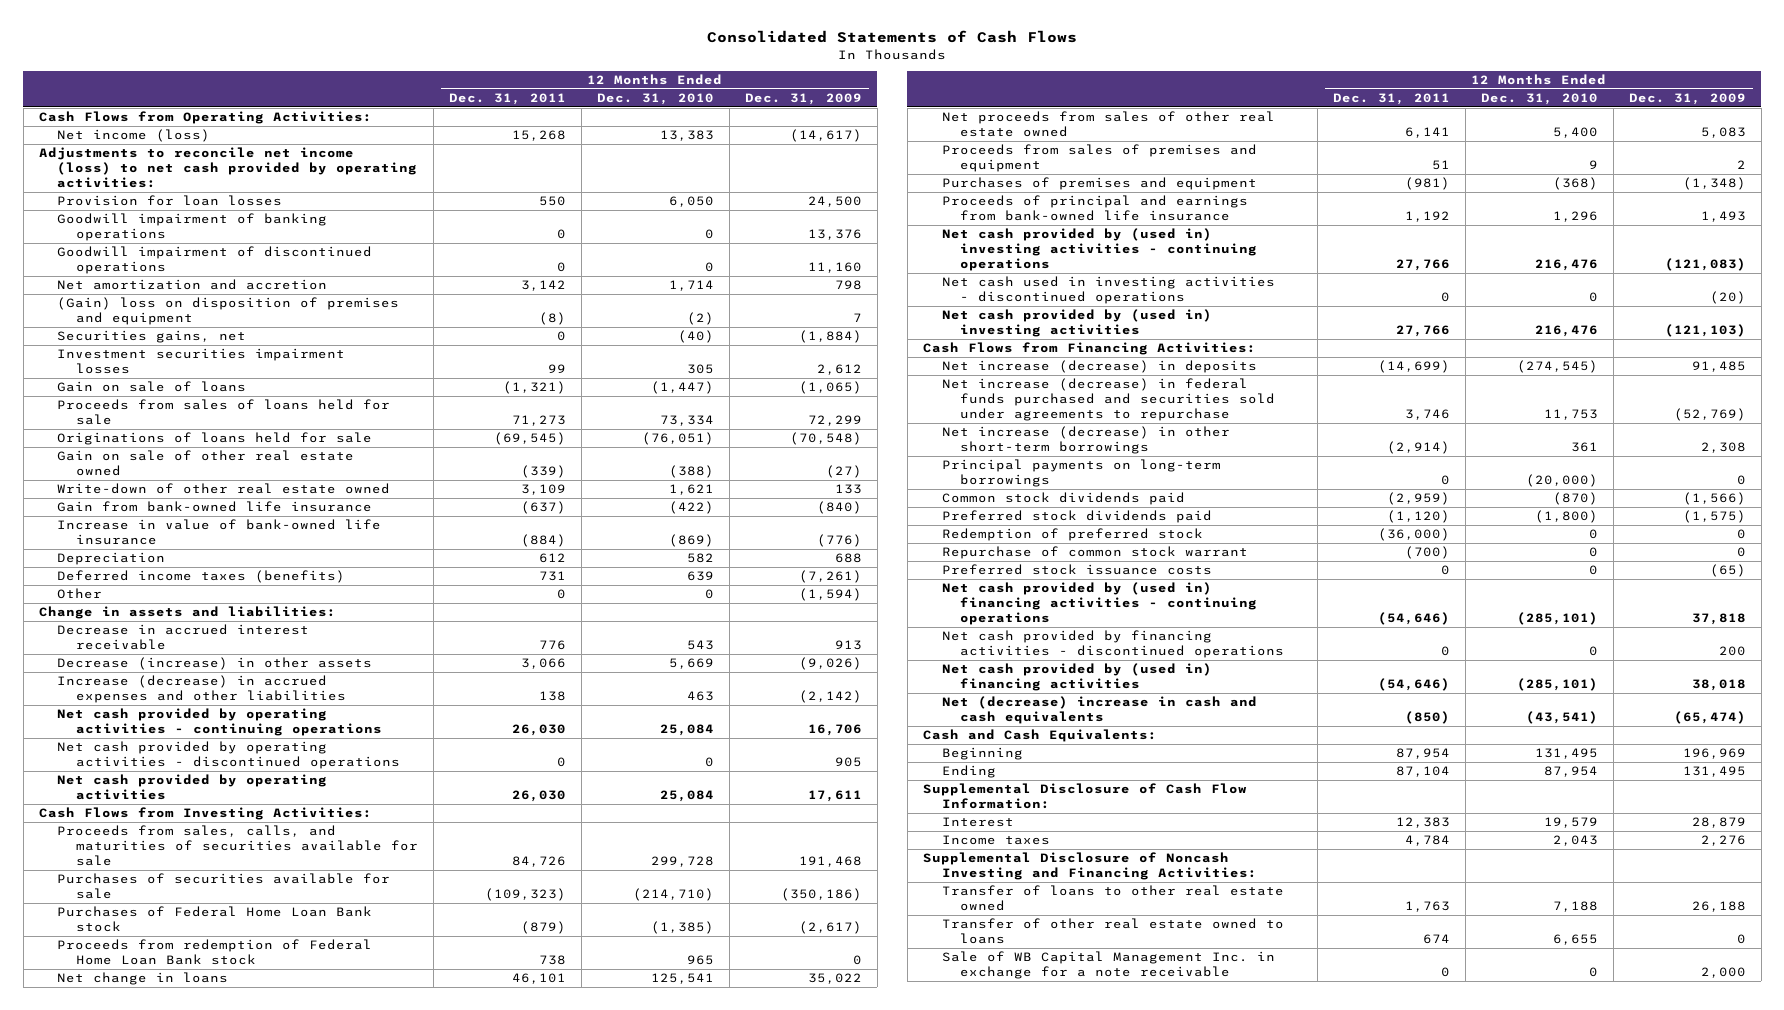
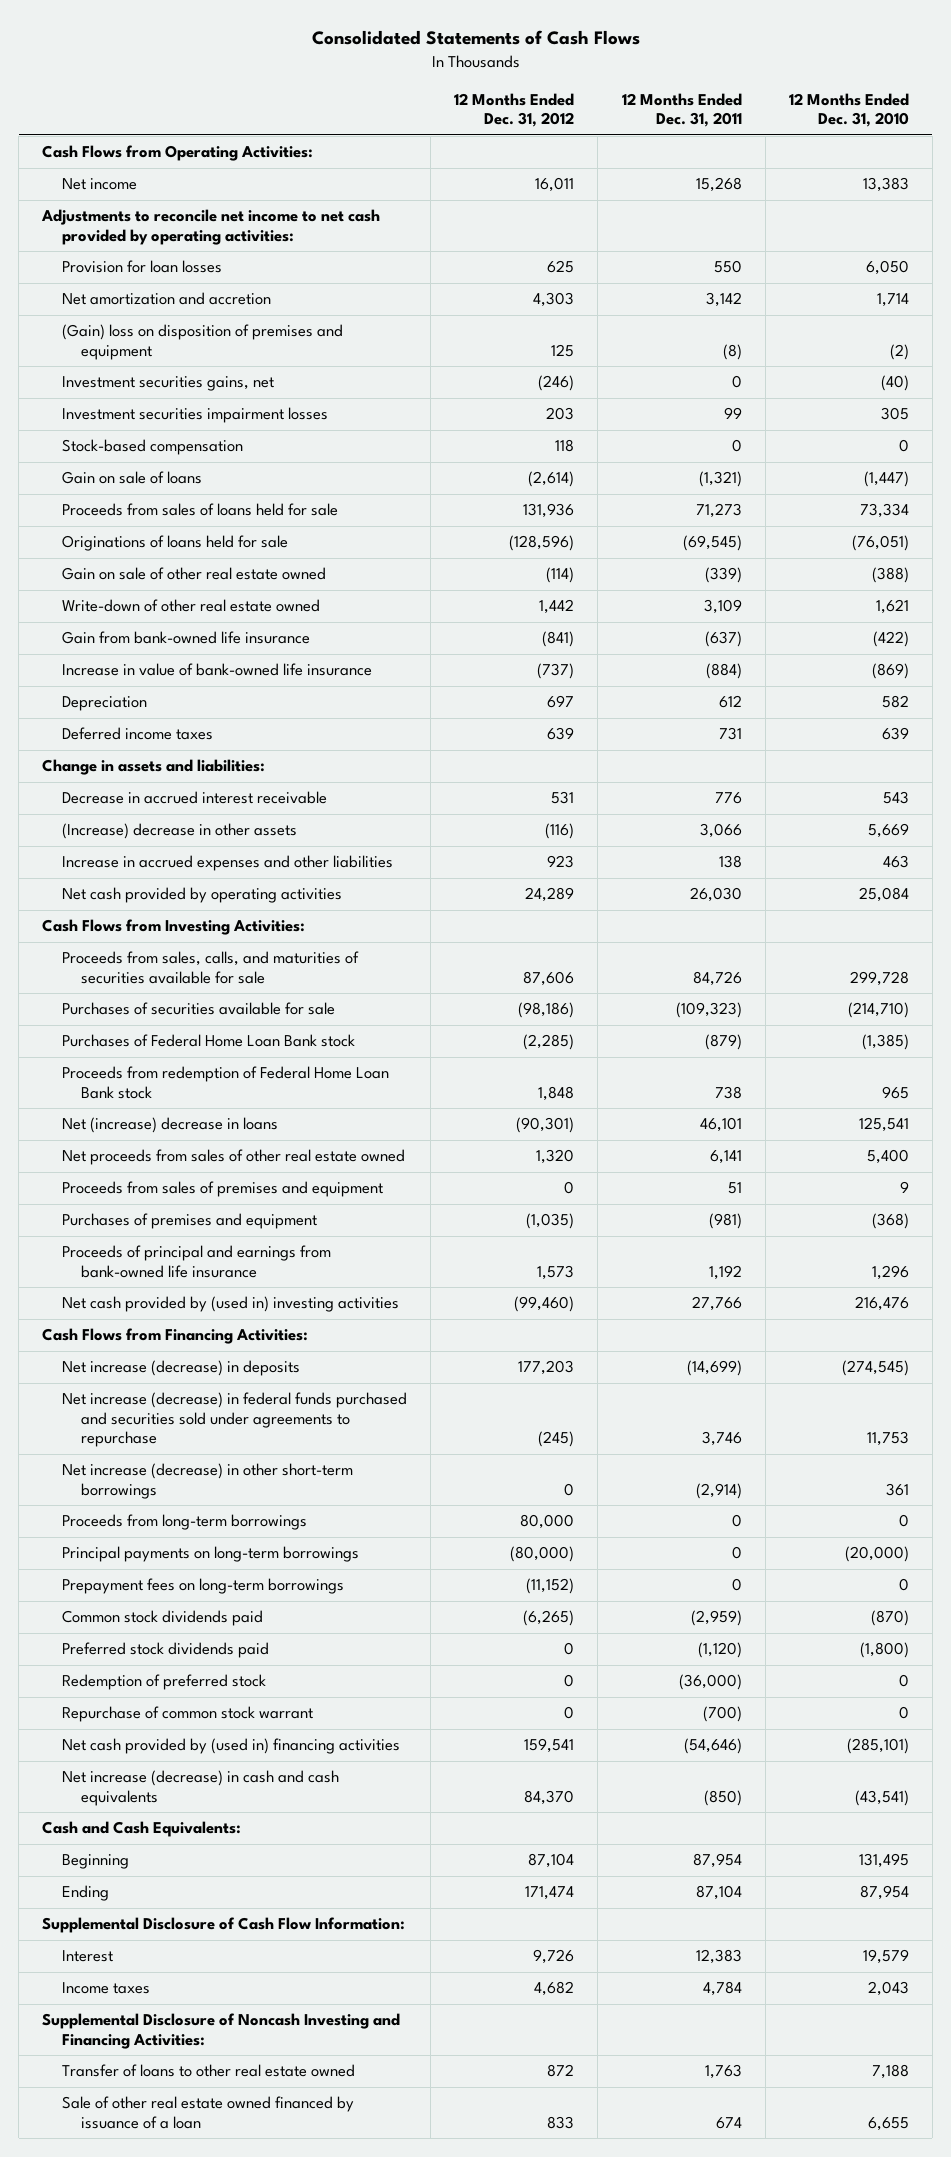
[744,93,862,106] Dec. 31, 2009 -> none
none -> [454,92,575,128] 12 Months Ended Dec. 31, 2012
[57,129,211,143] Net income (loss) -> [61,178,137,191] Net income
[38,147,418,189] Adjustments to reconcile net income (loss) to net cash provided by operating activities: -> [41,209,381,245] Adjustments to reconcile net income to net cash provided by operating activities:
[57,213,328,242] Goodwill impairment of banking operations -> none
[57,246,373,275] Goodwill impairment of discontinued operations -> none
[57,330,247,344] Securities gains, net -> [61,376,274,392] Investment securities gains, net
none -> [61,439,243,456] Stock-based compensation
[57,588,103,600] Other -> none
[57,570,346,584] Deferred income taxes (benefits) -> [61,727,213,741] Deferred income taxes
[57,708,383,737] Net cash provided by operating activities - continuing operations -> none
[57,741,401,770] Net cash provided by operating activities - discontinued operations -> none
[57,657,373,671] Decrease (increase) in other assets -> [61,823,297,840] (Increase) decrease in other assets
[57,675,347,704] Increase (decrease) in accrued expenses and other liabilities -> [61,855,393,872] Increase in accrued expenses and other liabilities
[57,972,229,986] Net change in loans -> [61,1117,278,1134] Net (increase) decrease in loans
[941,228,1258,272] Net cash provided by (used in) investing activities - continuing operations -> none
[941,276,1275,305] Net cash used in investing activities - discontinued operations -> none
none -> [61,1514,307,1531] Proceeds from long-term borrowings
none -> [61,1578,344,1595] Prepayment fees on long-term borrowings
[941,564,1212,576] Preferred stock issuance costs -> none
[941,582,1258,626] Net cash provided by (used in) financing activities - continuing operations -> none
[941,630,1285,659] Net cash provided by financing activities - discontinued operations -> none
[941,696,1257,725] Net (decrease) increase in cash and cash equivalents -> [61,1770,339,1806] Net increase (decrease) in cash and cash equivalents
[941,951,1275,980] Sale of WB Capital Management Inc. in exchange for a note receivable -> none
[941,918,1284,945] Transfer of other real estate owned to loans -> [61,2096,354,2129] Sale of other real estate owned financed by issuance of a loan

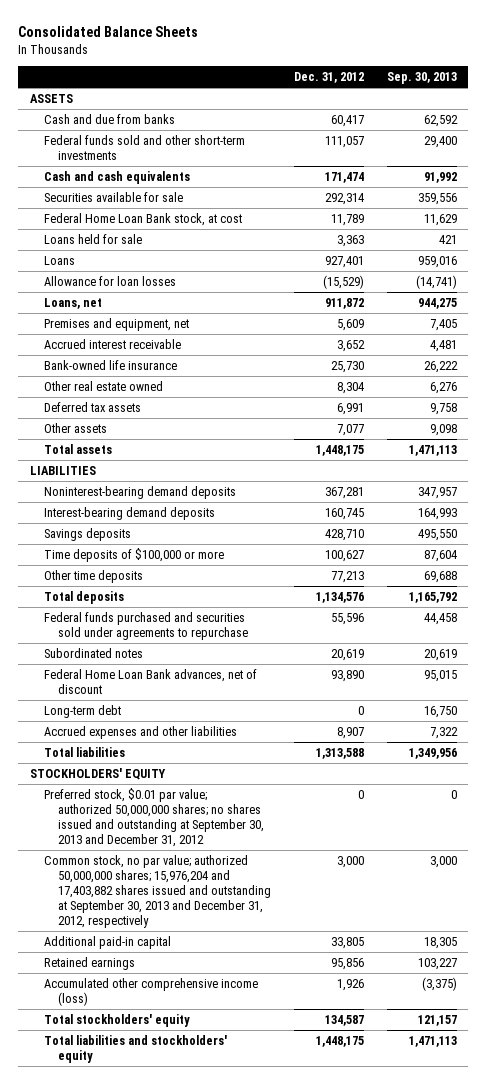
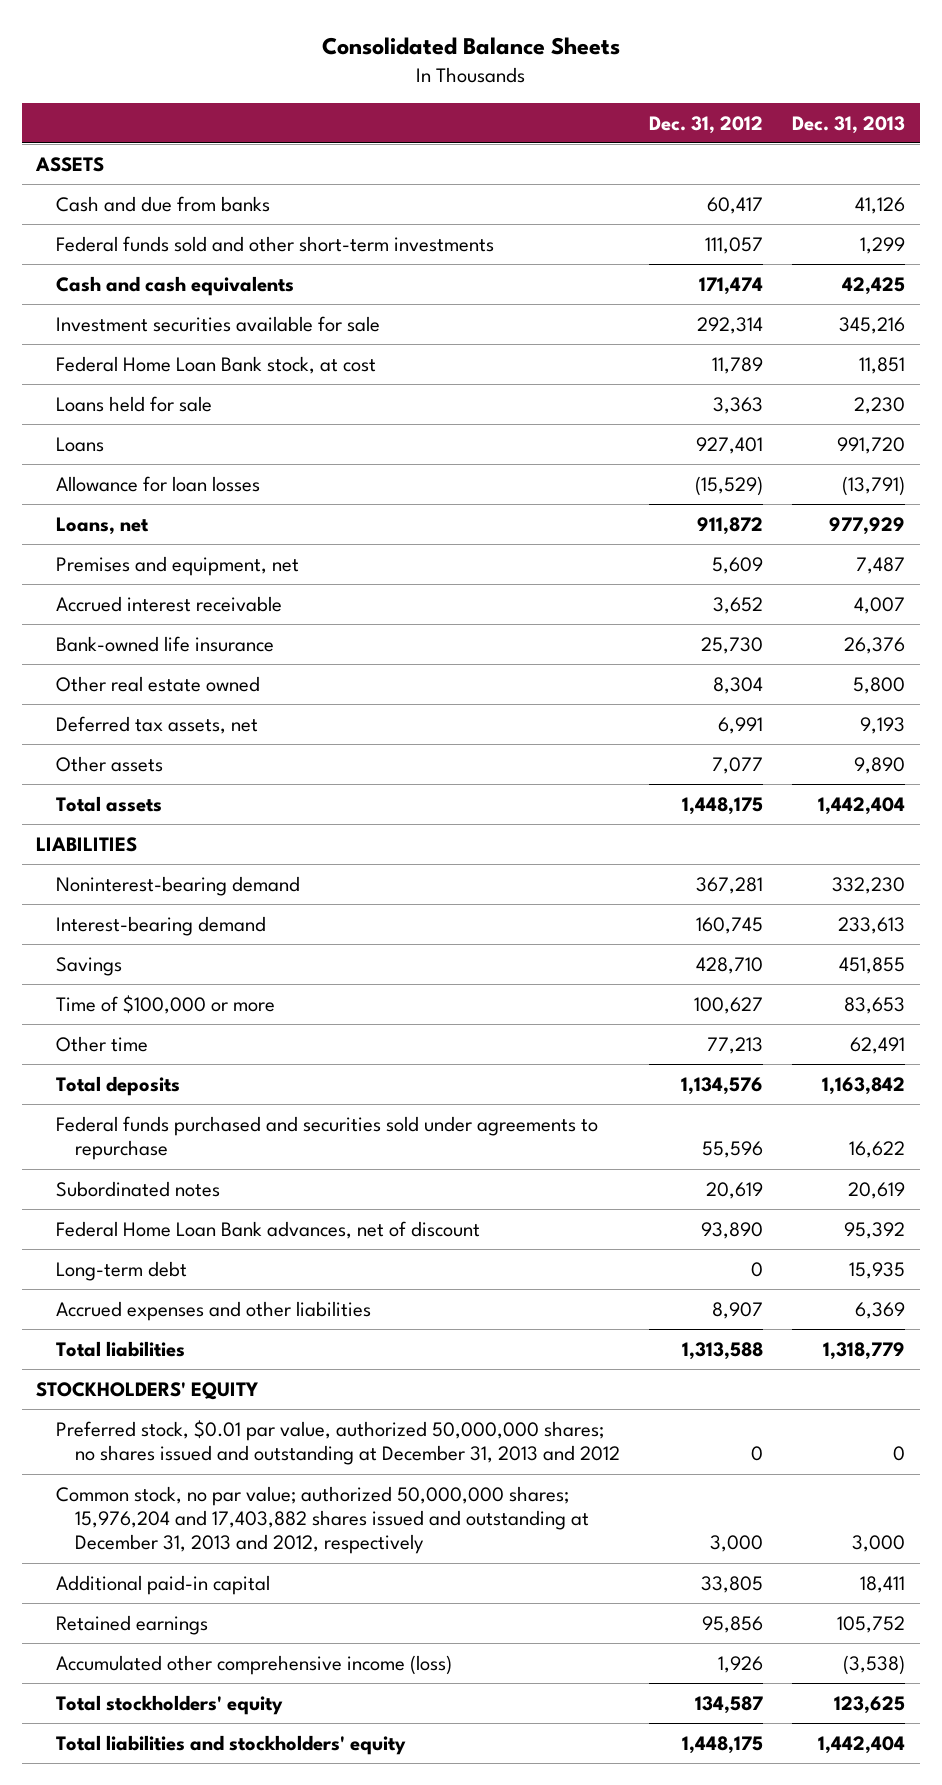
[386,72,457,85] Sep. 30, 2013 -> none
none -> [792,115,906,134] Dec. 31, 2013
[43,191,183,202] Securities available for sale -> [55,316,380,333] Investment securities available for sale
[43,401,141,412] Deferred tax assets -> [55,716,258,735] Deferred tax assets, net
[43,485,236,499] Noninterest-bearing demand deposits -> [55,876,300,897] Noninterest-bearing demand
[43,506,215,520] Interest-bearing demand deposits -> [55,916,266,937] Interest-bearing demand
[43,527,131,541] Savings deposits -> [55,957,122,977] Savings
[43,547,224,562] Time deposits of $100,000 or more -> [55,995,275,1015] Time of $100,000 or more
[43,569,143,583] Other time deposits -> [55,1036,148,1053] Other time
[43,787,264,848] Preferred stock, $0.01 par value; authorized 50,000,000 shares; no shares issued and outstanding at September 30, 2013 and December 31, 2012 -> [55,1420,620,1466] Preferred stock, $0.01 par value, authorized 50,000,000 shares; no shares issued and outstanding at December 31, 2013 and 2012
[43,854,271,929] Common stock, no par value; authorized 50,000,000 shares; 15,976,204 and 17,403,882 shares issued and outstanding at September 30, 2013 and December 31, 2012, respectively -> [55,1486,589,1555] Common stock, no par value; authorized 50,000,000 shares; 15,976,204 and 17,403,882 shares issued and outstanding at December 31, 2013 and 2012, respectively

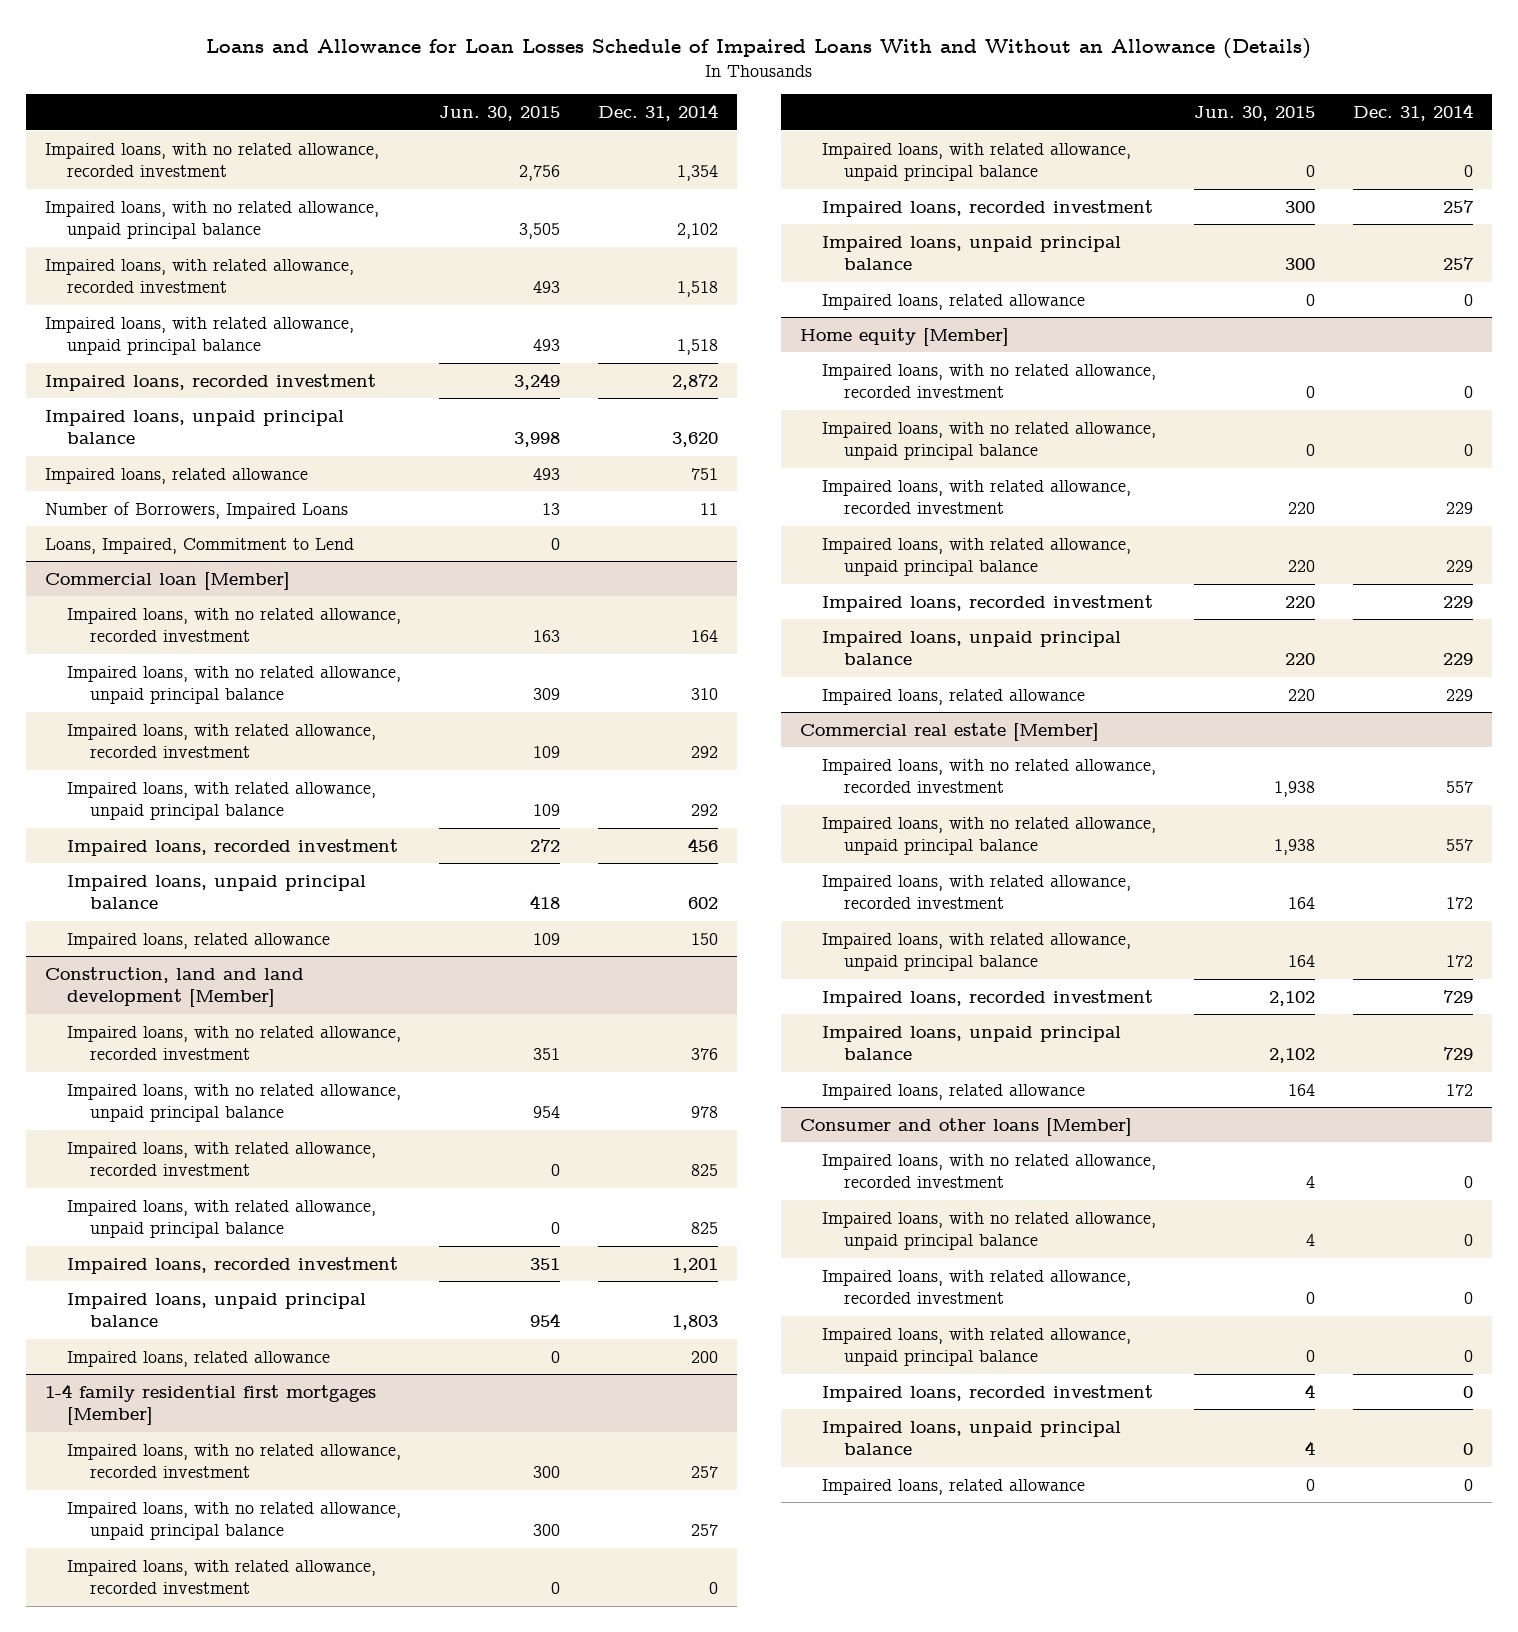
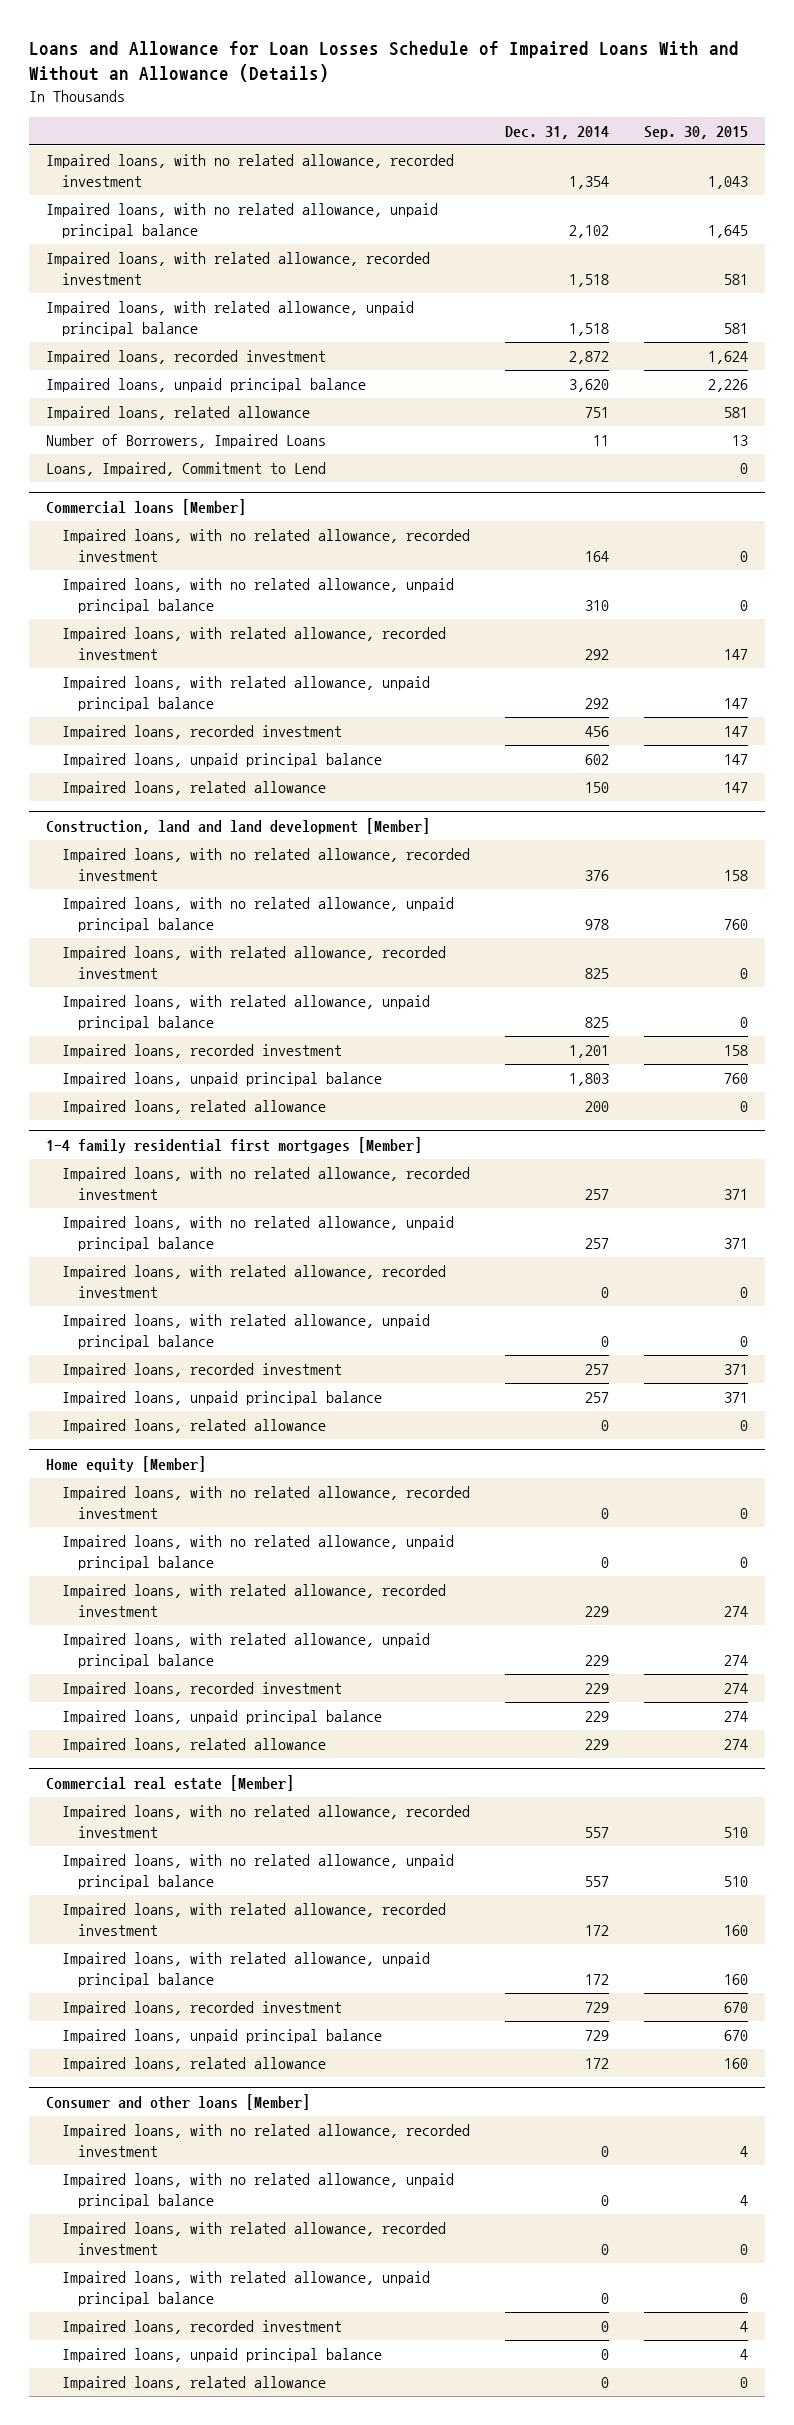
[439,106,561,122] Jun. 30, 2015 -> none
none -> [643,126,748,140] Sep. 30, 2015
[45,571,291,590] Commercial loan [Member] -> [46,498,247,515] Commercial loans [Member]

